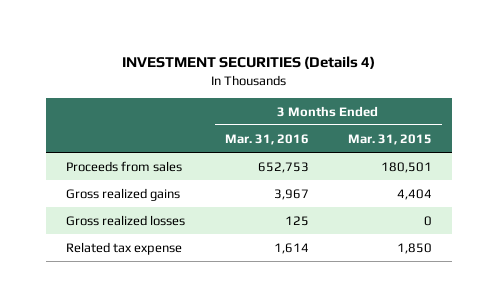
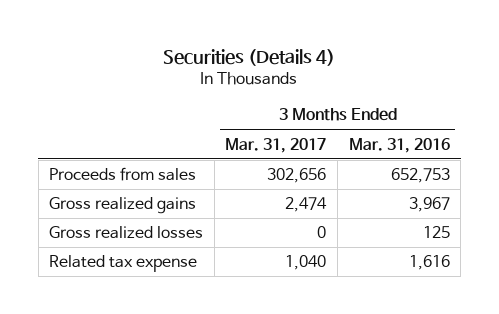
[122,55,376,69] INVESTMENT SECURITIES (Details 4) -> [163,48,336,66] Securities (Details 4)
[348,133,433,145] Mar. 31, 2015 -> none
none -> [225,137,327,153] Mar. 31, 2017
[273,242,309,254] 1,614 -> [408,255,450,271] 1,616

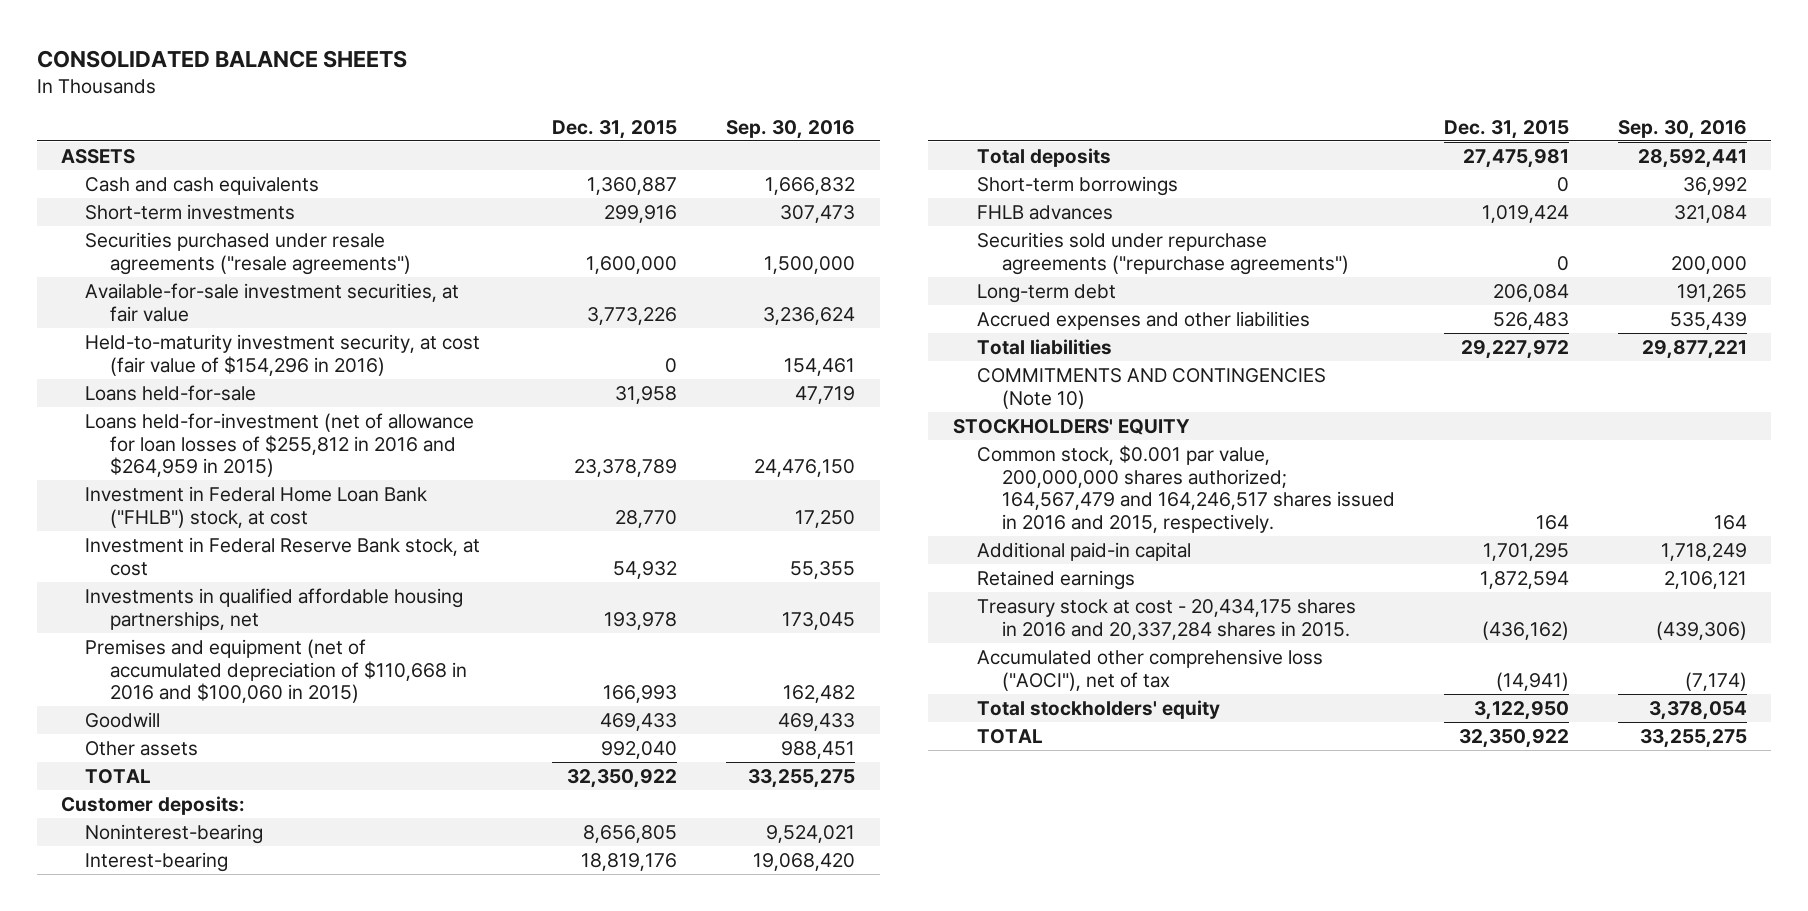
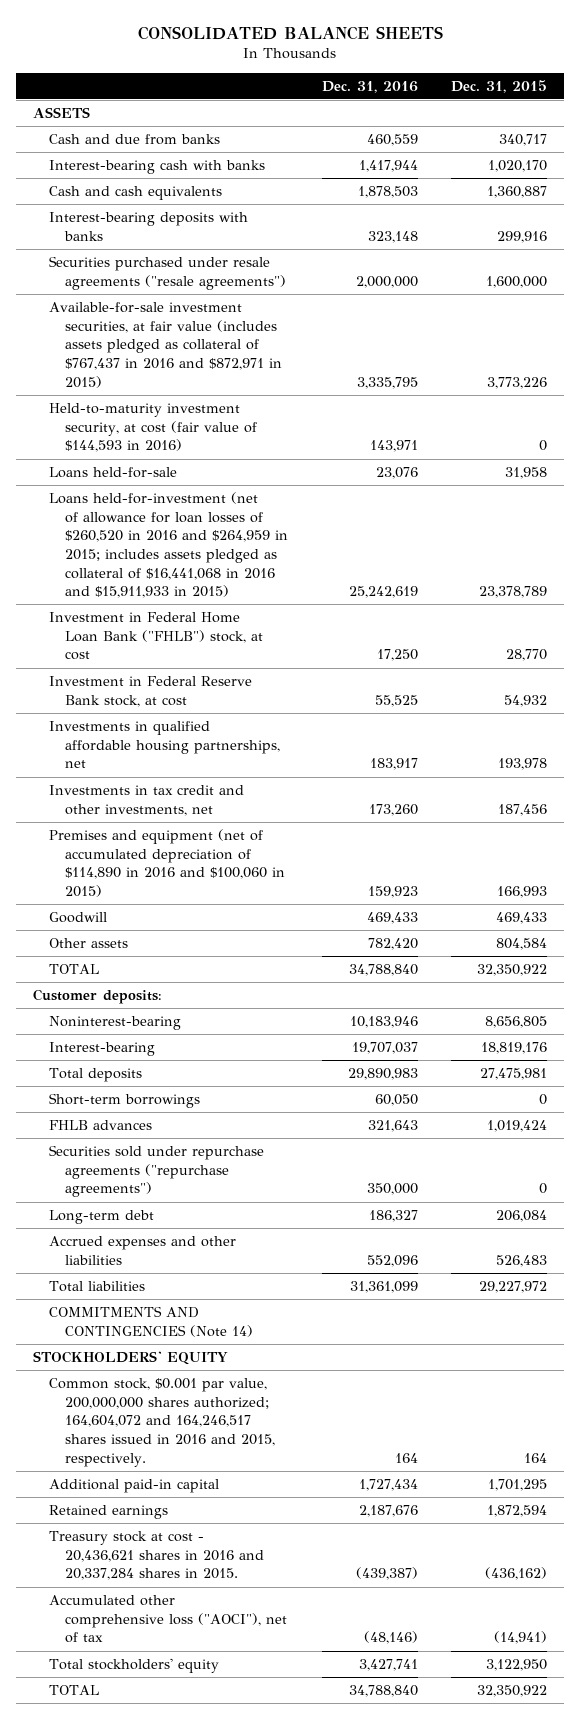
[726,119,856,139] Sep. 30, 2016 -> none
none -> [321,80,418,93] Dec. 31, 2016
none -> [49,134,221,146] Cash and due from banks
none -> [49,160,266,175] Interest-bearing cash with banks
[85,204,296,221] Short-term investments -> [49,212,249,241] Interest-bearing deposits with banks
[85,283,460,322] Available-for-sale investment securities, at fair value -> [49,302,283,388] Available-for-sale investment securities, at fair value (includes assets pledged as collateral of $767,437 in 2016 and $872,971 in 2015)
[85,334,481,376] Held-to-maturity investment security, at cost (fair value of $154,296 in 2016) -> [49,403,258,453] Held-to-maturity investment security, at cost (fair value of $144,593 in 2016)
[85,413,475,478] Loans held-for-investment (net of allowance for loan losses of $255,812 in 2016 and $264,959 in 2015) -> [49,492,289,599] Loans held-for-investment (net of allowance for loan losses of $260,520 in 2016 and $264,959 in 2015; includes assets pledged as collateral of $16,441,068 in 2016 and $15,911,933 in 2015)
none -> [49,785,245,816] Investments in tax credit and other investments, net
[85,639,467,704] Premises and equipment (net of accumulated depreciation of $110,668 in 2016 and $100,060 in 2015) -> [49,829,286,897] Premises and equipment (net of accumulated depreciation of $114,890 in 2016 and $100,060 in 2015)
[600,741,677,760] 992,040 -> [496,938,548,951] 804,584
[977,368,1327,409] COMMITMENTS AND CONTINGENCIES (Note 10) -> [49,1306,254,1337] COMMITMENTS AND CONTINGENCIES (Note 14)
[977,445,1395,533] Common stock, $0.001 par value, 200,000,000 shares authorized; 164,567,479 and 164,246,517 shares issued in 2016 and 2015, respectively. -> [49,1378,276,1467] Common stock, $0.001 par value, 200,000,000 shares authorized; 164,604,072 and 164,246,517 shares issued in 2016 and 2015, respectively.
[977,599,1357,640] Treasury stock at cost - 20,434,175 shares in 2016 and 20,337,284 shares in 2015. -> [49,1531,265,1581] Treasury stock at cost - 20,436,621 shares in 2016 and 20,337,284 shares in 2015.

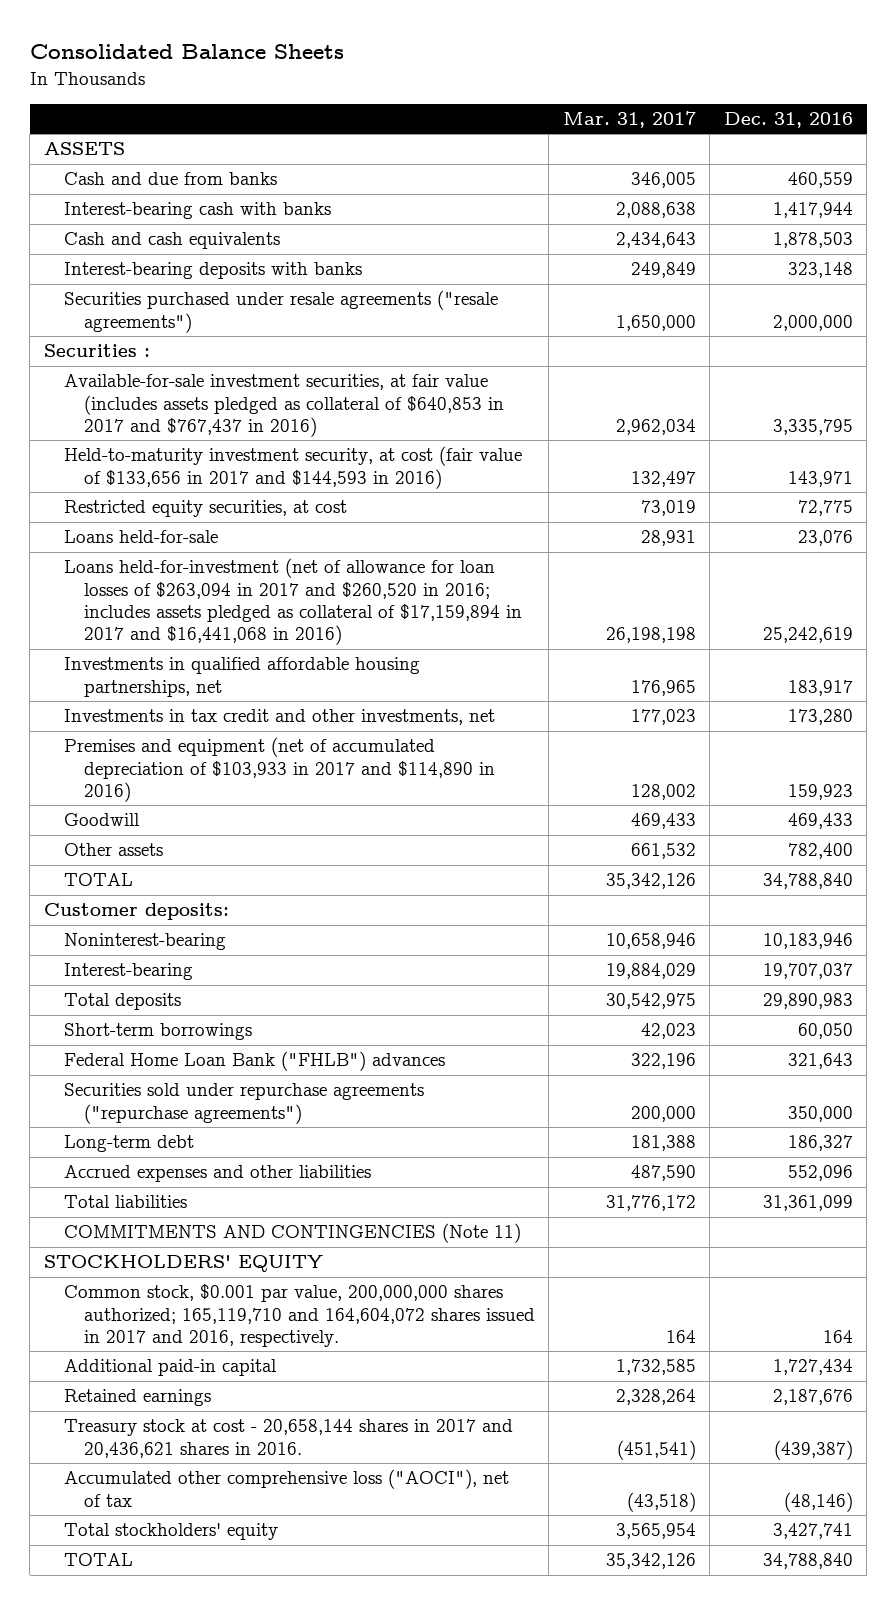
[138,25,444,40] CONSOLIDATED BALANCE SHEETS -> [29,44,344,60] Consolidated Balance Sheets
[451,79,548,93] Dec. 31, 2015 -> none
none -> [562,111,696,129] Mar. 31, 2017
none -> [43,344,150,358] Securities :
[49,302,283,388] Available-for-sale investment securities, at fair value (includes assets pledged as collateral of $767,437 in 2016 and $872,971 in 2015) -> [63,374,504,438] Available-for-sale investment securities, at fair value (includes assets pledged as collateral of $640,853 in 2017 and $767,437 in 2016)
[49,403,258,453] Held-to-maturity investment security, at cost (fair value of $144,593 in 2016) -> [63,446,522,489] Held-to-maturity investment security, at cost (fair value of $133,656 in 2017 and $144,593 in 2016)
none -> [63,500,347,518] Restricted equity securities, at cost
[49,612,264,661] Investment in Federal Home Loan Bank ("FHLB") stock, at cost -> none
[49,676,253,707] Investment in Federal Reserve Bank stock, at cost -> none
[49,492,289,599] Loans held-for-investment (net of allowance for loan losses of $260,520 in 2016 and $264,959 in 2015; includes assets pledged as collateral of $16,441,068 in 2016 and $15,911,933 in 2015) -> [63,558,522,646] Loans held-for-investment (net of allowance for loan losses of $263,094 in 2017 and $260,520 in 2016; includes assets pledged as collateral of $17,159,894 in 2017 and $16,441,068 in 2016)
[368,803,418,816] 173,260 -> [787,709,853,726] 173,280
[49,829,286,897] Premises and equipment (net of accumulated depreciation of $114,890 in 2016 and $100,060 in 2015) -> [63,737,495,803] Premises and equipment (net of accumulated depreciation of $103,933 in 2017 and $114,890 in 2016)
[367,938,418,951] 782,420 -> [787,843,853,860] 782,400
[49,1120,153,1131] FHLB advances -> [63,1051,445,1072] Federal Home Loan Bank ("FHLB") advances
[49,1306,254,1337] COMMITMENTS AND CONTINGENCIES (Note 14) -> [63,1223,521,1244] COMMITMENTS AND CONTINGENCIES (Note 11)
[49,1378,276,1467] Common stock, $0.001 par value, 200,000,000 shares authorized; 164,604,072 and 164,246,517 shares issued in 2016 and 2015, respectively. -> [63,1284,535,1348] Common stock, $0.001 par value, 200,000,000 shares authorized; 165,119,710 and 164,604,072 shares issued in 2017 and 2016, respectively.
[49,1531,265,1581] Treasury stock at cost - 20,436,621 shares in 2016 and 20,337,284 shares in 2015. -> [63,1419,513,1458] Treasury stock at cost - 20,658,144 shares in 2017 and 20,436,621 shares in 2016.

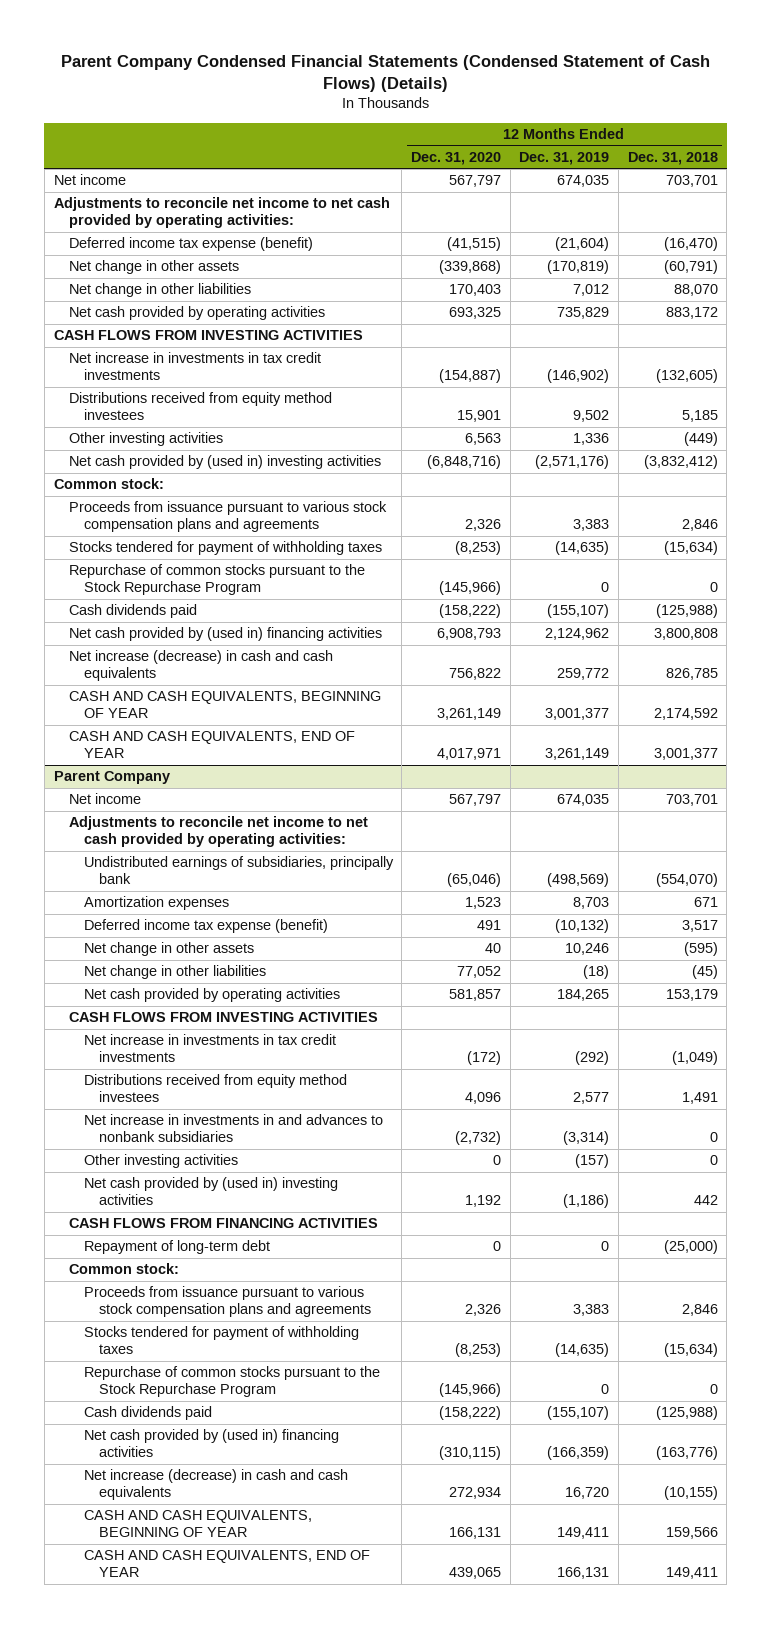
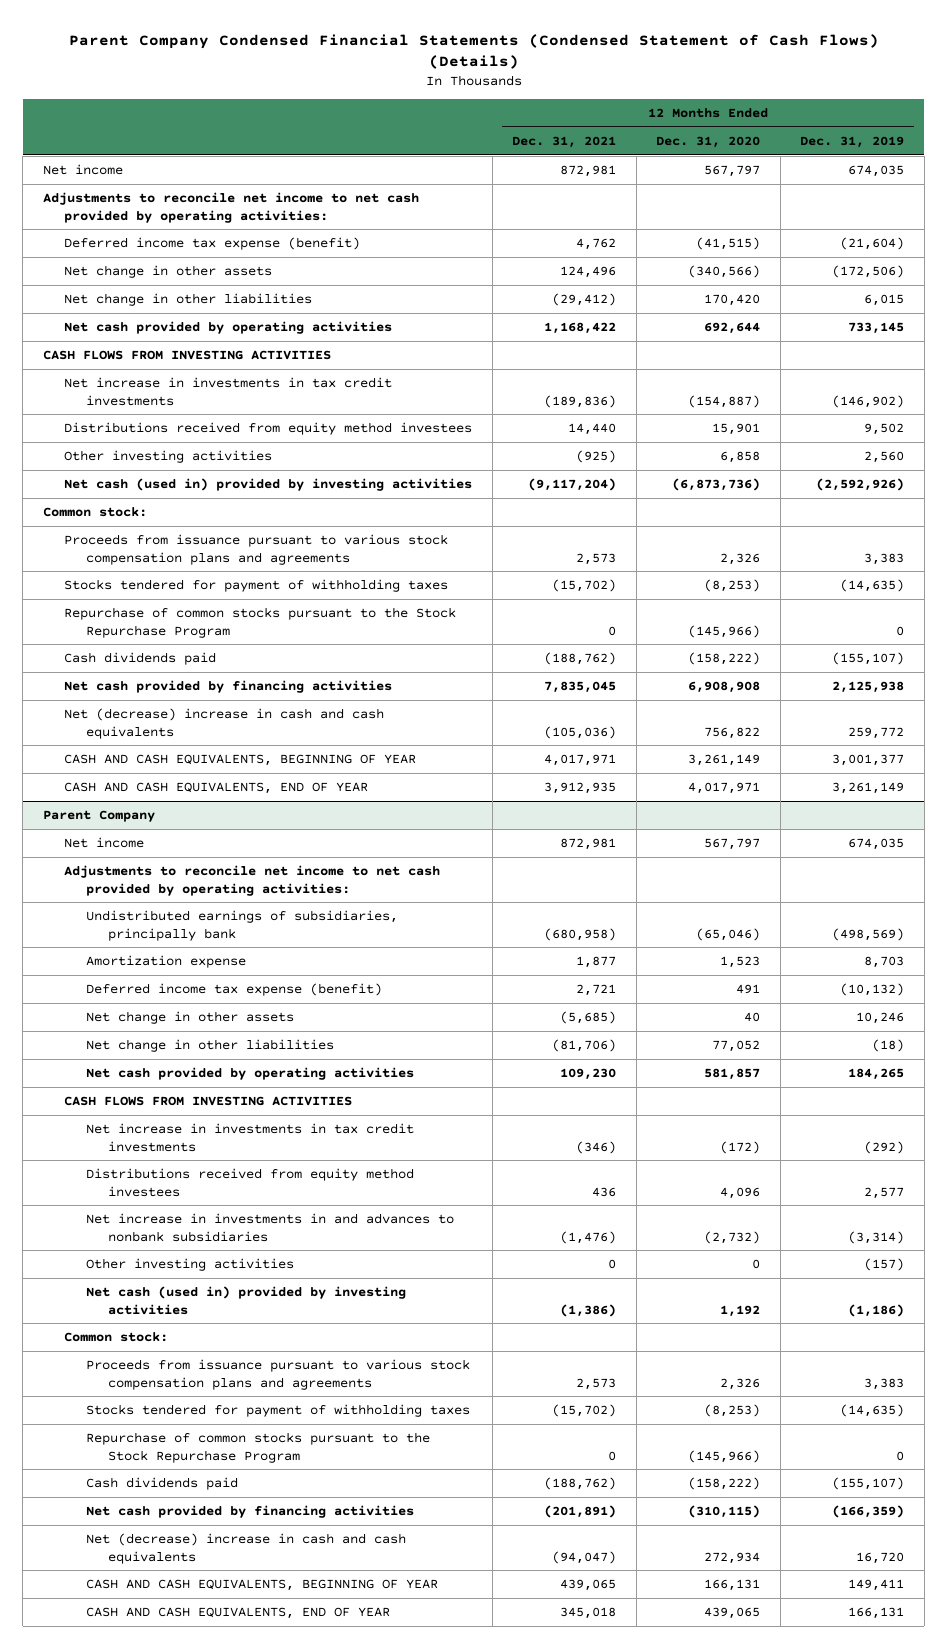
[627,151,718,165] Dec. 31, 2018 -> none
none -> [512,136,617,149] Dec. 31, 2021
[439,260,502,275] (339,868) -> [688,265,761,279] (340,566)
[547,260,610,275] (170,819) -> [832,265,905,279] (172,506)
[449,284,502,297] 170,403 -> [704,294,761,307] 170,420
[573,284,610,297] 7,012 -> [864,294,905,307] 6,015
[449,307,502,320] 693,325 -> [704,322,761,335] 692,644
[557,307,610,320] 735,829 -> [848,322,905,335] 733,145
[465,433,502,446] 6,563 -> [720,451,761,464] 6,858
[573,433,610,446] 1,336 -> [864,451,905,464] 2,560
[68,455,381,470] Net cash provided by (used in) investing activities -> [64,478,473,492] Net cash (used in) provided by investing activities
[427,455,502,470] (6,848,716) -> [672,478,761,492] (6,873,736)
[535,455,610,470] (2,571,176) -> [816,478,905,492] (2,592,926)
[68,627,382,642] Net cash provided by (used in) financing activities -> [64,680,393,694] Net cash provided by financing activities
[437,628,502,641] 6,908,793 -> [688,681,761,694] 6,908,908
[545,628,610,641] 2,124,962 -> [832,681,905,694] 2,125,938
[68,650,333,682] Net increase (decrease) in cash and cash equivalents -> [64,708,385,739] Net (decrease) increase in cash and cash equivalents
[83,896,229,911] Amortization expenses -> [86,955,247,969] Amortization expense
[68,1218,378,1229] CASH FLOWS FROM FINANCING ACTIVITIES -> none
[83,1240,270,1255] Repayment of long-term debt -> none
[83,1177,338,1206] Net cash provided by (used in) investing activities -> [86,1286,407,1315] Net cash (used in) provided by investing activities
[83,1429,339,1458] Net cash provided by (used in) financing activities -> [86,1505,415,1519] Net cash provided by financing activities
[83,1469,348,1501] Net increase (decrease) in cash and cash equivalents -> [86,1533,407,1564] Net (decrease) increase in cash and cash equivalents

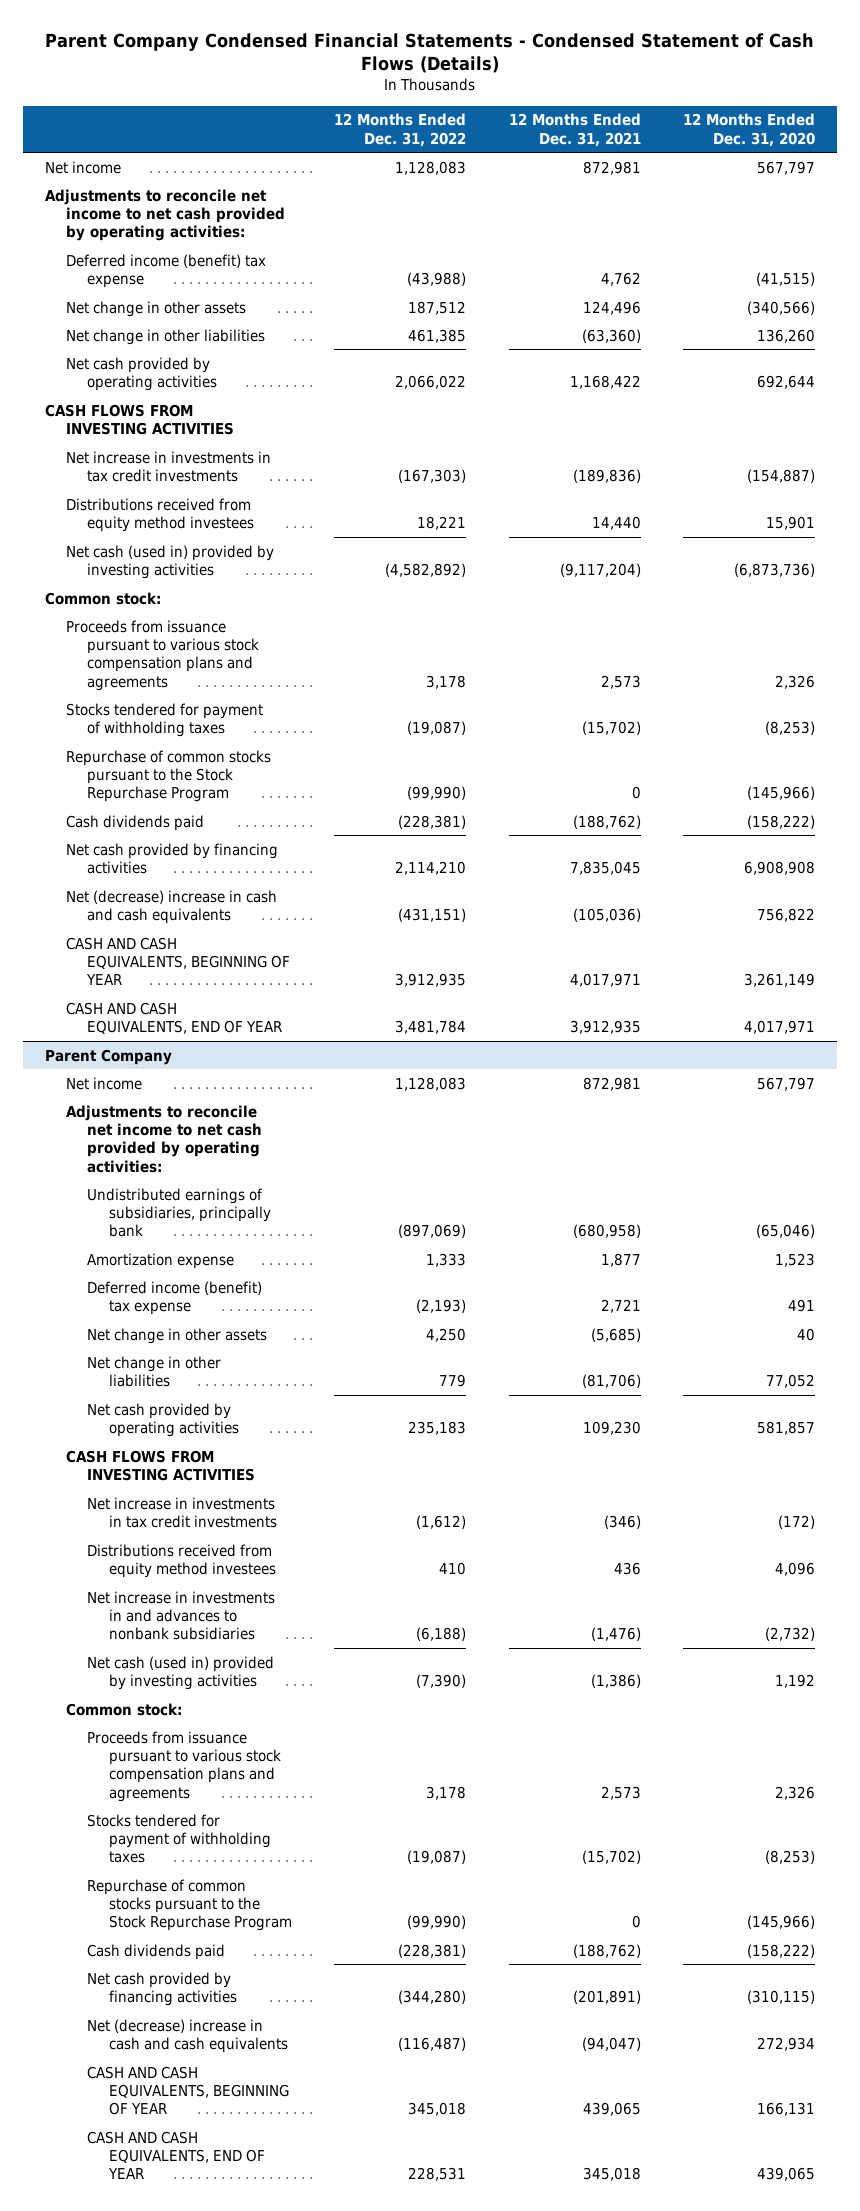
[68,33,879,70] Parent Company Condensed Financial Statements (Condensed Statement of Cash Flows) (Details) -> [45,32,815,74] Parent Company Condensed Financial Statements - Condensed Statement of Cash Flows (Details)
[800,136,905,149] Dec. 31, 2019 -> none
none -> [334,113,467,147] 12 Months Ended Dec. 31, 2022
[64,237,361,251] Deferred income tax expense (benefit) -> [66,253,267,289] Deferred income (benefit) tax expense
[552,293,617,307] (29,412) -> [581,328,641,343] (63,360)
[704,294,761,307] 170,420 -> [757,328,816,343] 136,260
[64,450,273,464] Other investing activities -> none
[86,983,383,997] Deferred income tax expense (benefit) -> [87,1280,263,1316] Deferred income (benefit) tax expense
[86,1258,295,1272] Other investing activities -> none

